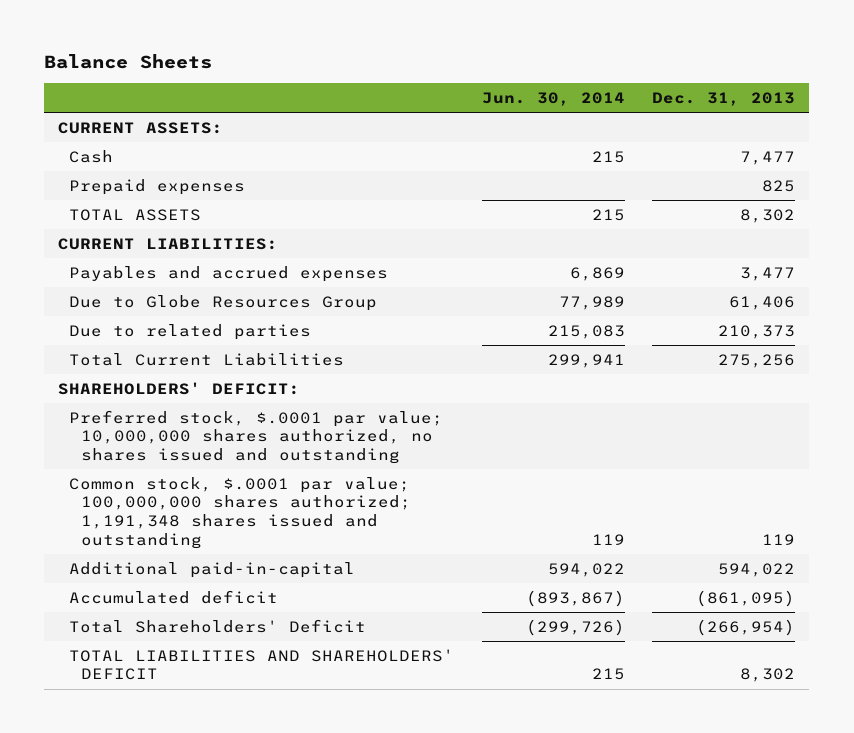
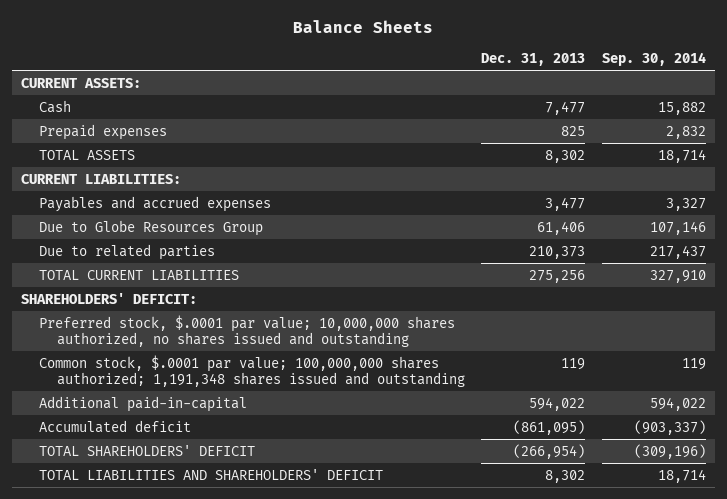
[481,91,625,106] Jun. 30, 2014 -> none
none -> [602,52,707,67] Sep. 30, 2014
[69,352,345,366] Total Current Liabilities -> [38,269,239,280] TOTAL CURRENT LIABILITIES
[69,618,367,633] Total Shareholders' Deficit -> [38,444,255,456] TOTAL SHAREHOLDERS' DEFICIT

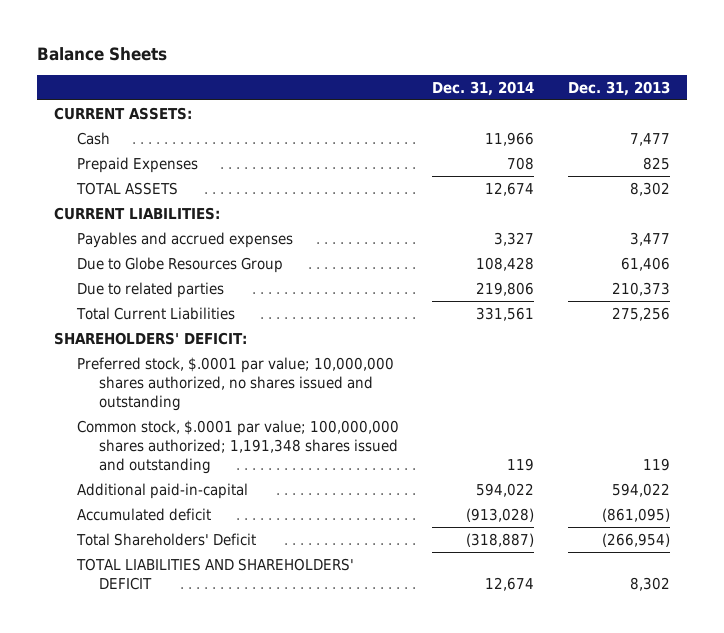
[602,52,707,67] Sep. 30, 2014 -> none
none -> [432,80,535,96] Dec. 31, 2014
[38,123,167,140] Prepaid expenses -> [76,156,198,173] Prepaid Expenses
[38,269,239,280] TOTAL CURRENT LIABILITIES -> [75,306,235,320] Total Current Liabilities
[38,444,255,456] TOTAL SHAREHOLDERS' DEFICIT -> [75,532,256,546] Total Shareholders' Deficit

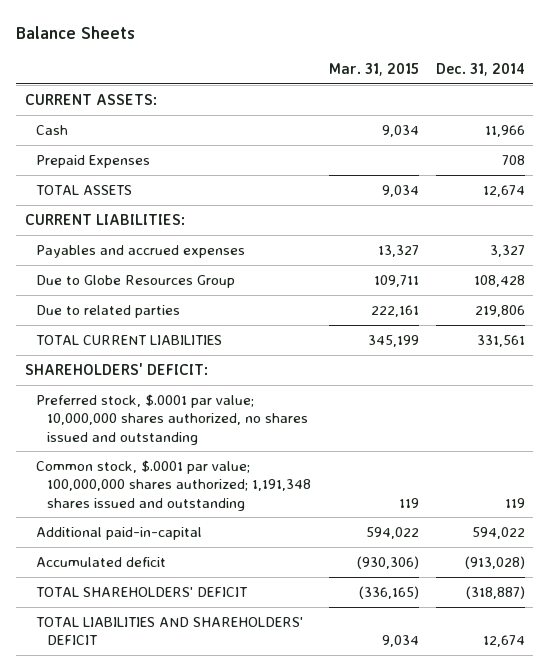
[568,80,671,96] Dec. 31, 2013 -> none
none -> [328,63,419,77] Mar. 31, 2015
[75,306,235,320] Total Current Liabilities -> [36,334,223,345] TOTAL CURRENT LIABILITIES
[75,532,256,546] Total Shareholders' Deficit -> [36,586,249,597] TOTAL SHAREHOLDERS' DEFICIT

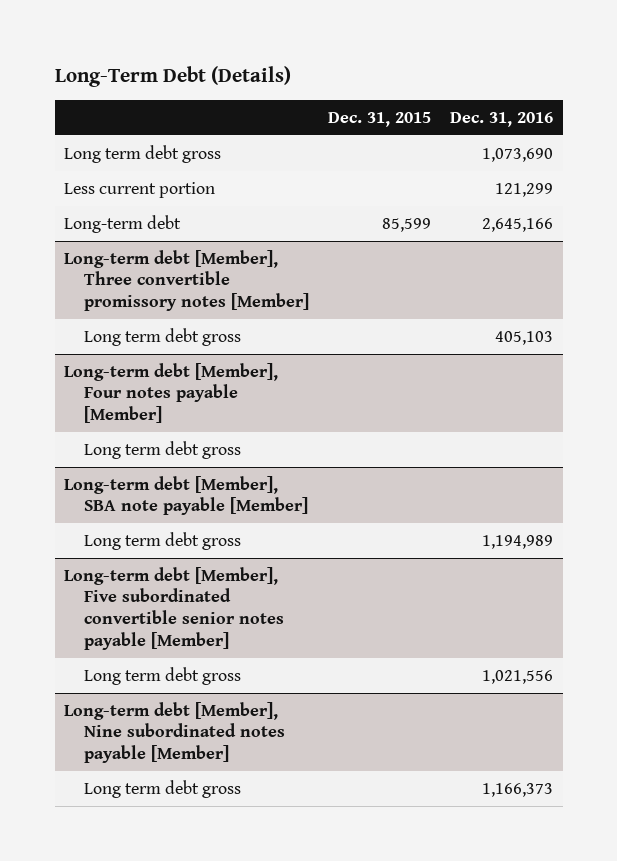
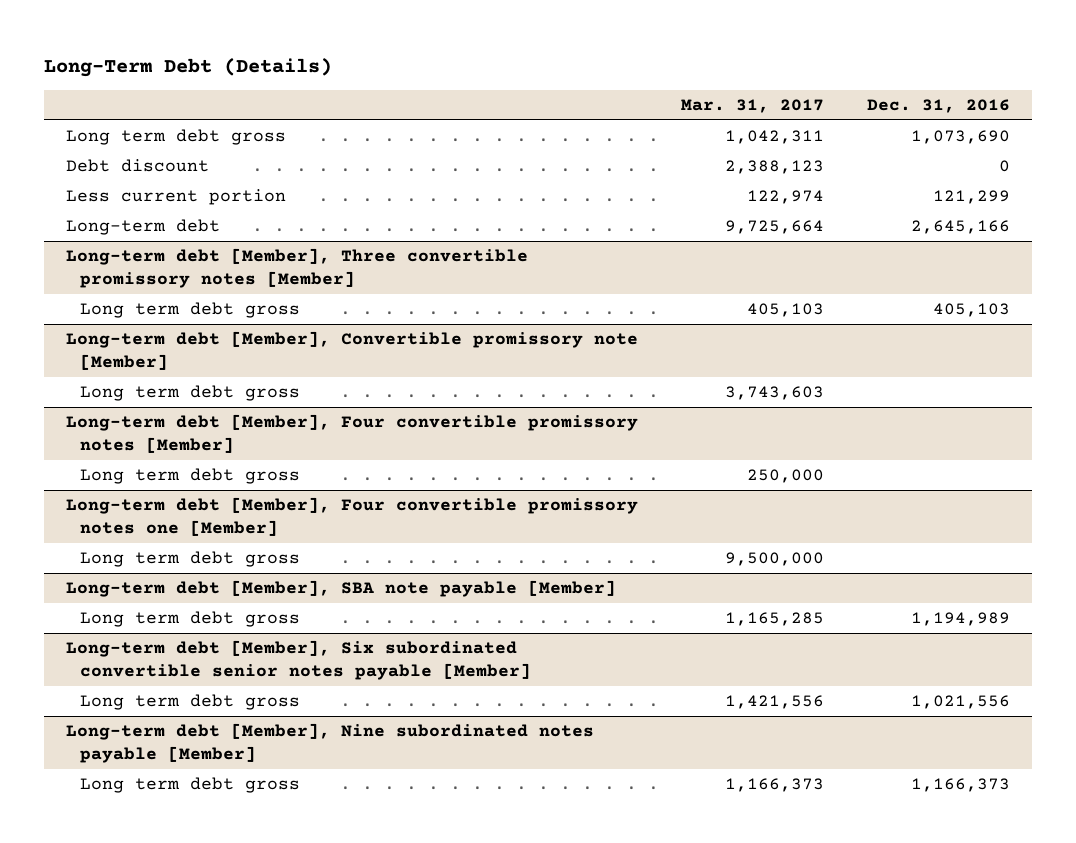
[328,111,432,127] Dec. 31, 2015 -> none
none -> [681,98,825,113] Mar. 31, 2017
none -> [65,159,209,173] Debt discount
[64,362,279,424] Long-term debt [Member], Four notes payable [Member] -> none
none -> [65,331,638,371] Long-term debt [Member], Convertible promissory note [Member]
none -> [65,414,638,454] Long-term debt [Member], Four convertible promissory notes [Member]
none -> [80,468,301,485] Long term debt gross
none -> [65,497,638,537] Long-term debt [Member], Four convertible promissory notes one [Member]
none -> [80,551,301,568] Long term debt gross
[64,566,285,650] Long-term debt [Member], Five subordinated convertible senior notes payable [Member] -> [65,640,532,681] Long-term debt [Member], Six subordinated convertible senior notes payable [Member]

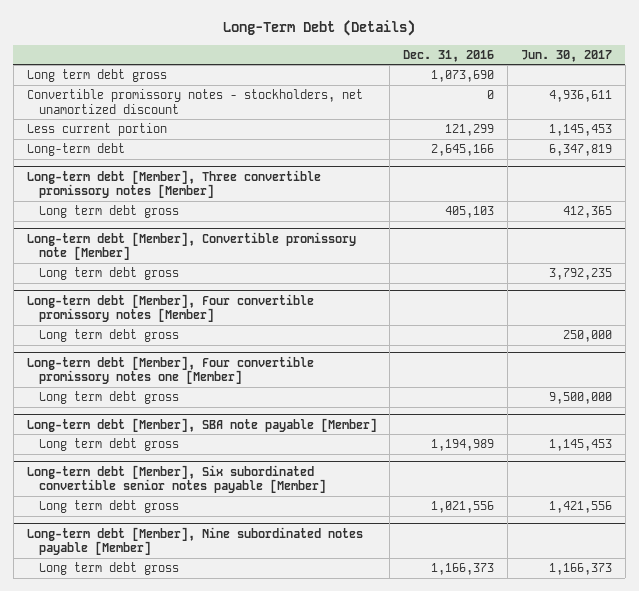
[681,98,825,113] Mar. 31, 2017 -> none
none -> [520,49,612,62] Jun. 30, 2017
[65,159,209,173] Debt discount -> [26,89,363,114] Convertible promissory notes - stockholders, net unamortized discount

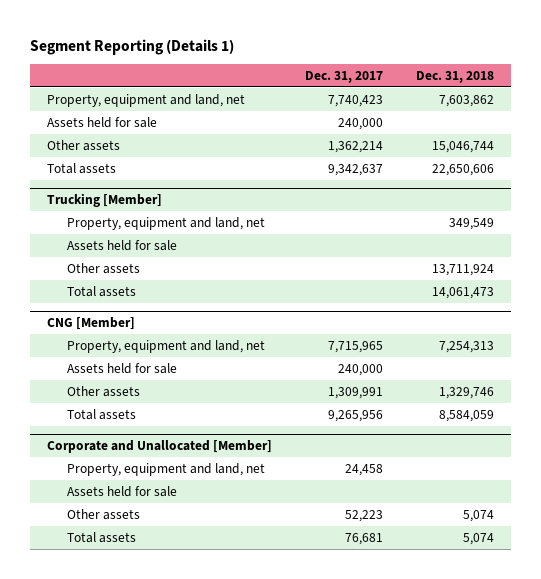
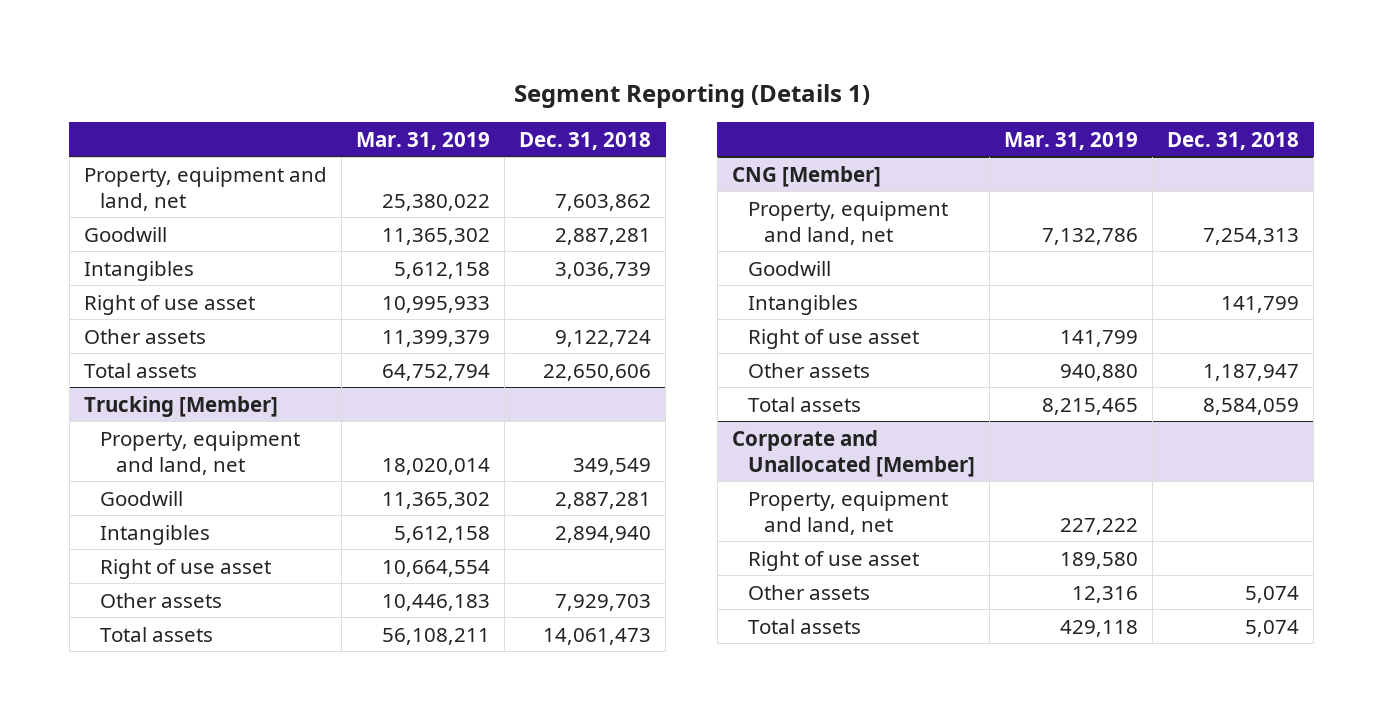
[304,70,383,83] Dec. 31, 2017 -> none
none -> [356,131,491,150] Mar. 31, 2019
[46,116,157,128] Assets held for sale -> none
none -> [83,226,167,242] Goodwill
none -> [83,260,194,281] Intangibles
none -> [83,294,255,315] Right of use asset
[432,140,495,153] 15,046,744 -> [555,329,652,347] 9,122,724
[66,239,177,251] Assets held for sale -> none
none -> [100,490,184,506] Goodwill
none -> [100,524,211,545] Intangibles
none -> [100,558,272,579] Right of use asset
[432,263,495,276] 13,711,924 -> [555,593,652,611] 7,929,703
[66,362,177,374] Assets held for sale -> none
none -> [748,260,832,276] Goodwill
none -> [748,294,859,315] Intangibles
none -> [748,328,920,349] Right of use asset
[439,386,495,399] 1,329,746 -> [1203,363,1300,381] 1,187,947
[66,485,177,497] Assets held for sale -> none
none -> [748,550,920,571] Right of use asset

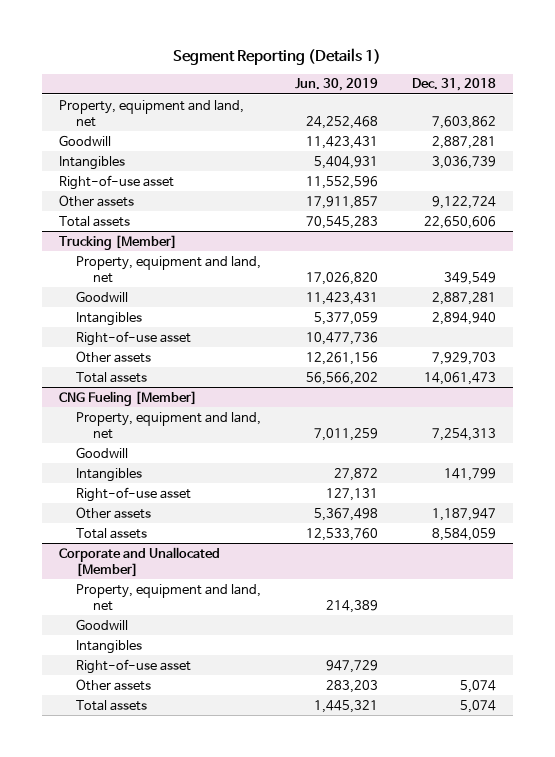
[356,131,491,150] Mar. 31, 2019 -> none
none -> [294,78,378,92] Jun. 30, 2019
[83,294,255,315] Right of use asset -> [58,174,174,190] Right-of-use asset
[100,558,272,579] Right of use asset -> [75,330,191,346] Right-of-use asset
[731,165,881,187] CNG [Member] -> [58,390,197,406] CNG Fueling [Member]
[748,328,920,349] Right of use asset -> [75,486,191,502] Right-of-use asset
none -> [75,618,128,630] Goodwill
none -> [75,639,142,654] Intangibles
[748,550,920,571] Right of use asset -> [75,658,191,674] Right-of-use asset

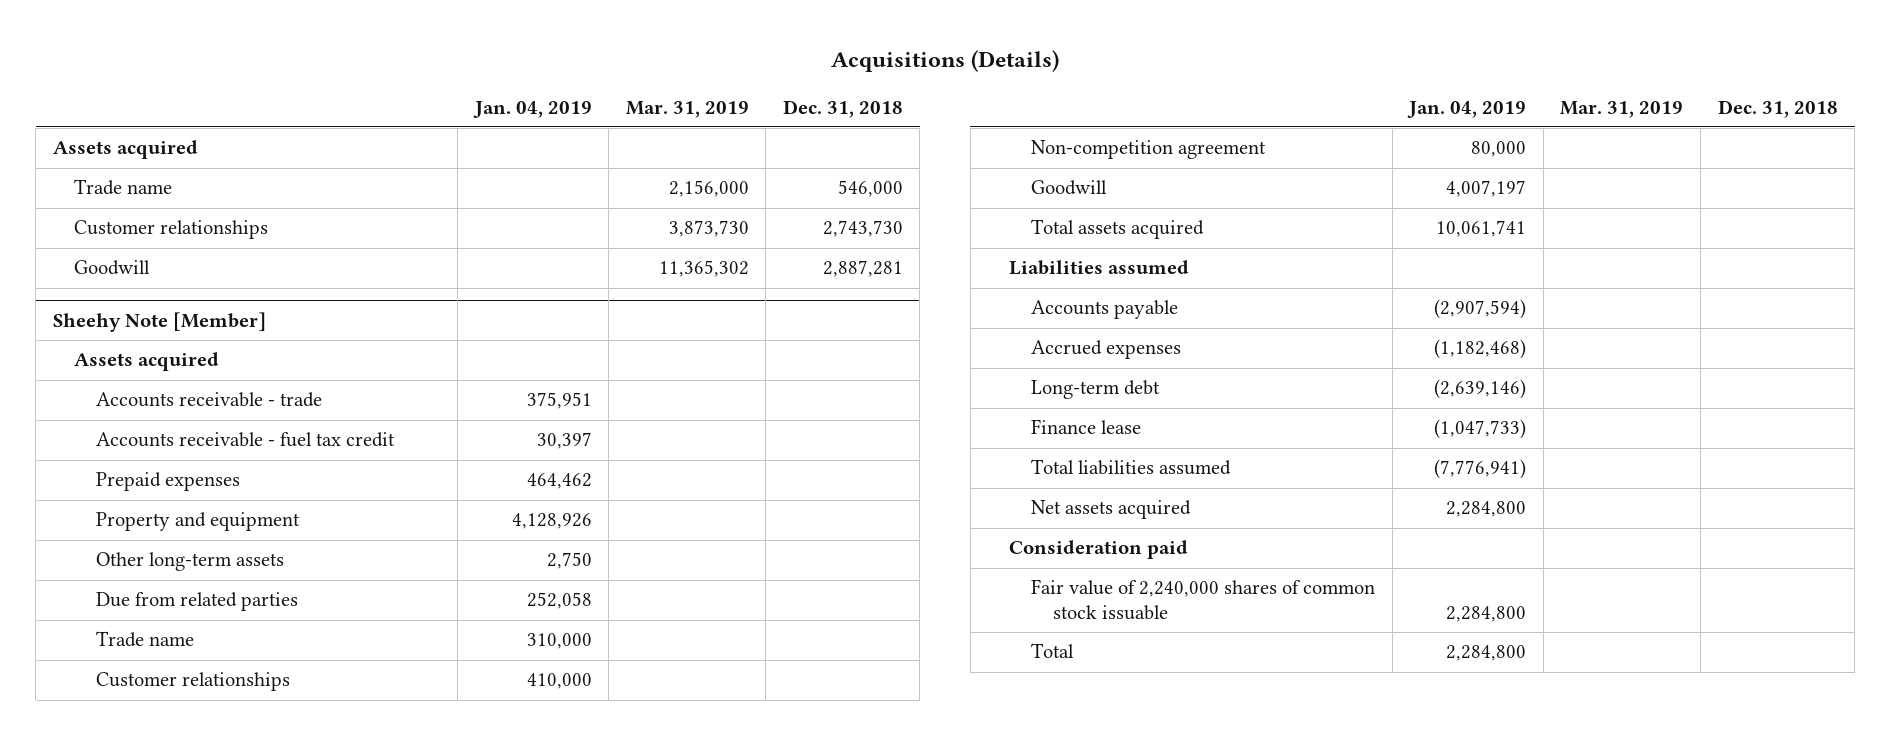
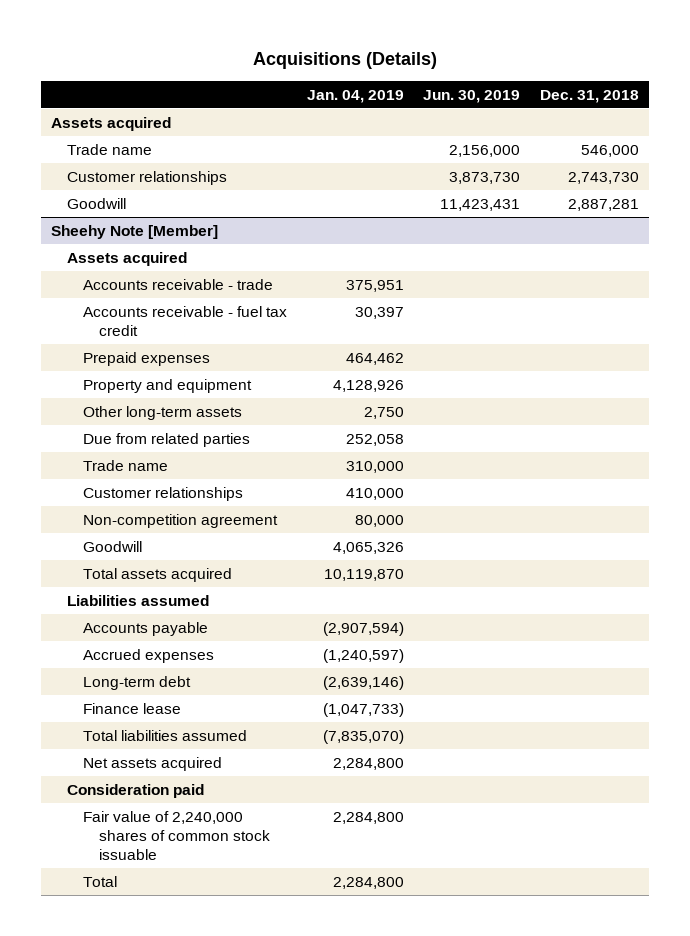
[625,100,749,118] Mar. 31, 2019 -> none
none -> [423,89,521,103] Jun. 30, 2019
[1446,180,1527,198] 4,007,197 -> [332,541,404,554] 4,065,326
[1436,220,1527,238] 10,061,741 -> [323,568,404,581] 10,119,870
[1434,339,1527,360] (1,182,468) -> [322,648,404,663] (1,240,597)
[1434,459,1527,480] (7,776,941) -> [322,729,404,744] (7,835,070)

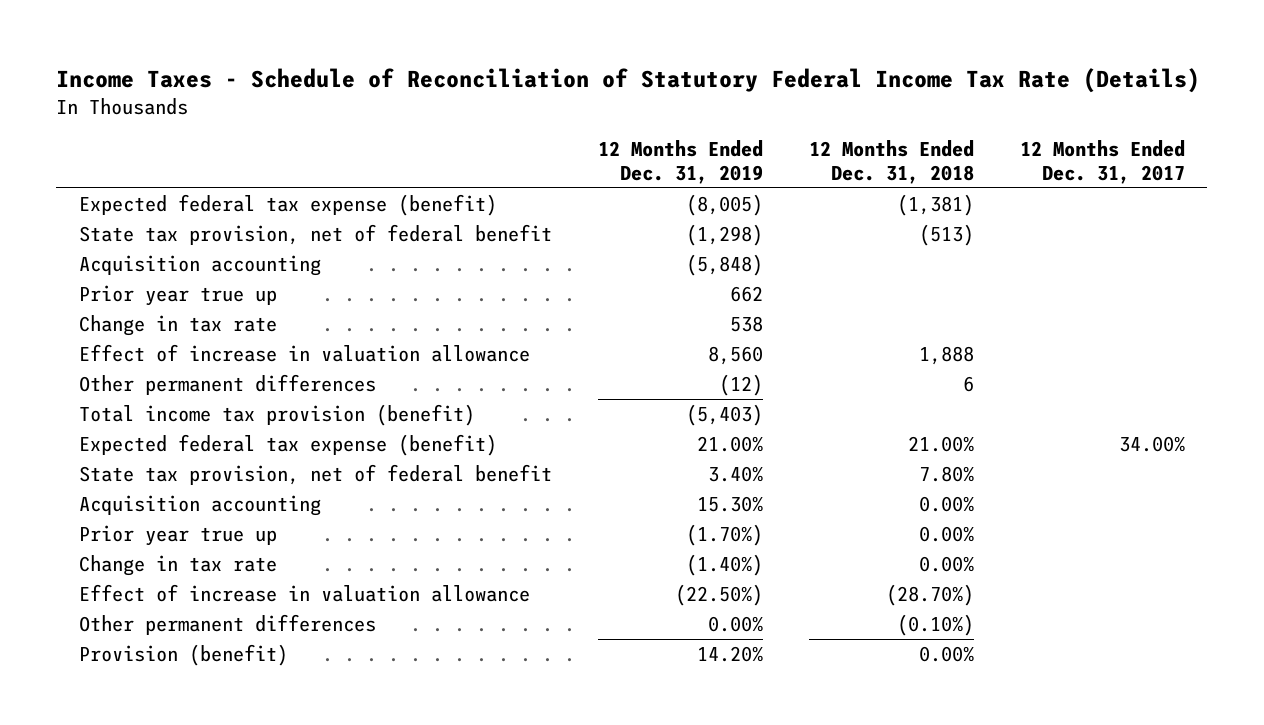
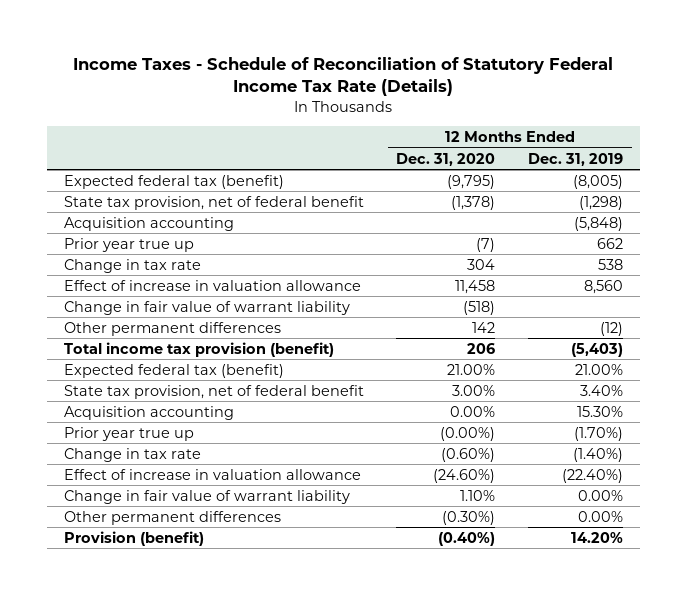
[808,139,974,184] 12 Months Ended Dec. 31, 2018 -> none
[1019,139,1185,184] 12 Months Ended Dec. 31, 2017 -> none
none -> [396,152,496,166] Dec. 31, 2020
[79,193,498,216] Expected federal tax expense (benefit) -> [63,174,284,189] Expected federal tax (benefit)
none -> [63,300,350,315] Change in fair value of warrant liability
[79,433,498,456] Expected federal tax expense (benefit) -> [63,363,284,378] Expected federal tax (benefit)
[675,583,764,606] (22.50%) -> [562,468,624,483] (22.40%)
none -> [63,489,350,504] Change in fair value of warrant liability

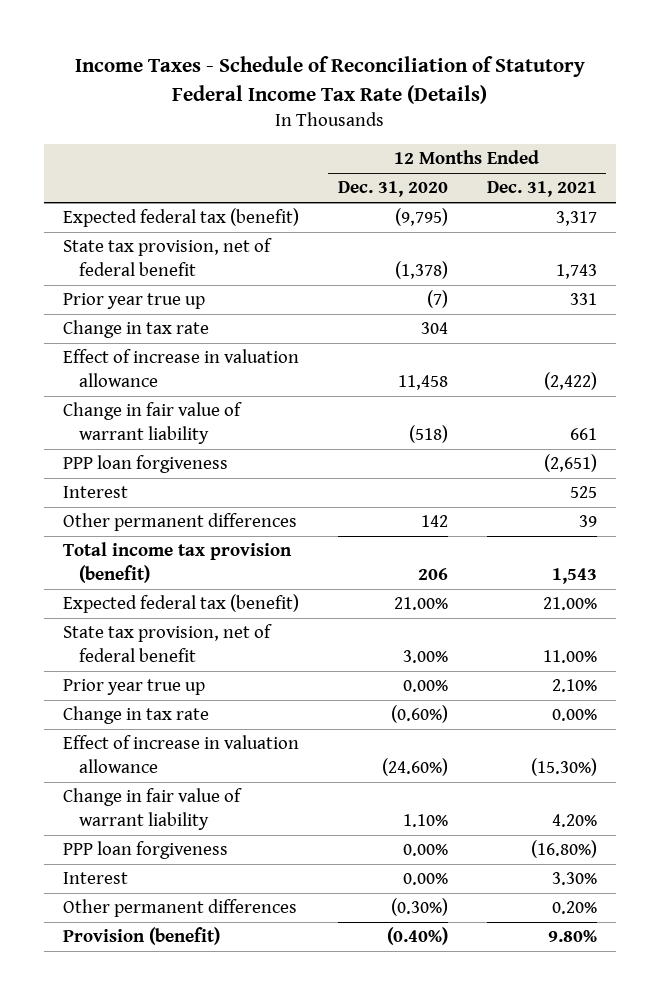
[528,152,624,166] Dec. 31, 2019 -> none
none -> [486,181,597,198] Dec. 31, 2021
[63,216,234,231] Acquisition accounting -> none
none -> [63,455,229,474] PPP loan forgiveness
none -> [63,486,129,499] Interest
[63,405,234,420] Acquisition accounting -> none
[440,426,496,441] (0.00%) -> [403,680,449,693] 0.00%
none -> [63,841,229,860] PPP loan forgiveness
none -> [63,872,129,885] Interest

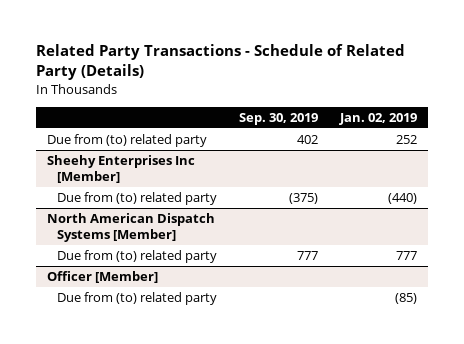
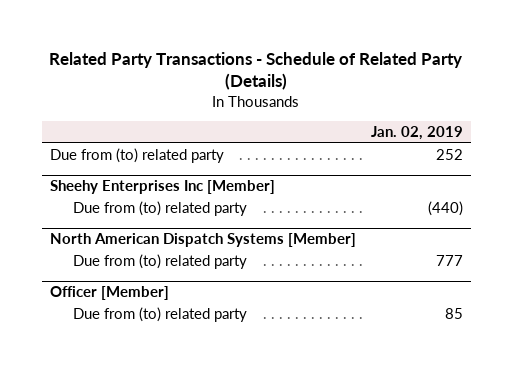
[239,112,319,125] Sep. 30, 2019 -> none
[395,293,418,305] (85) -> [444,307,463,319] 85

